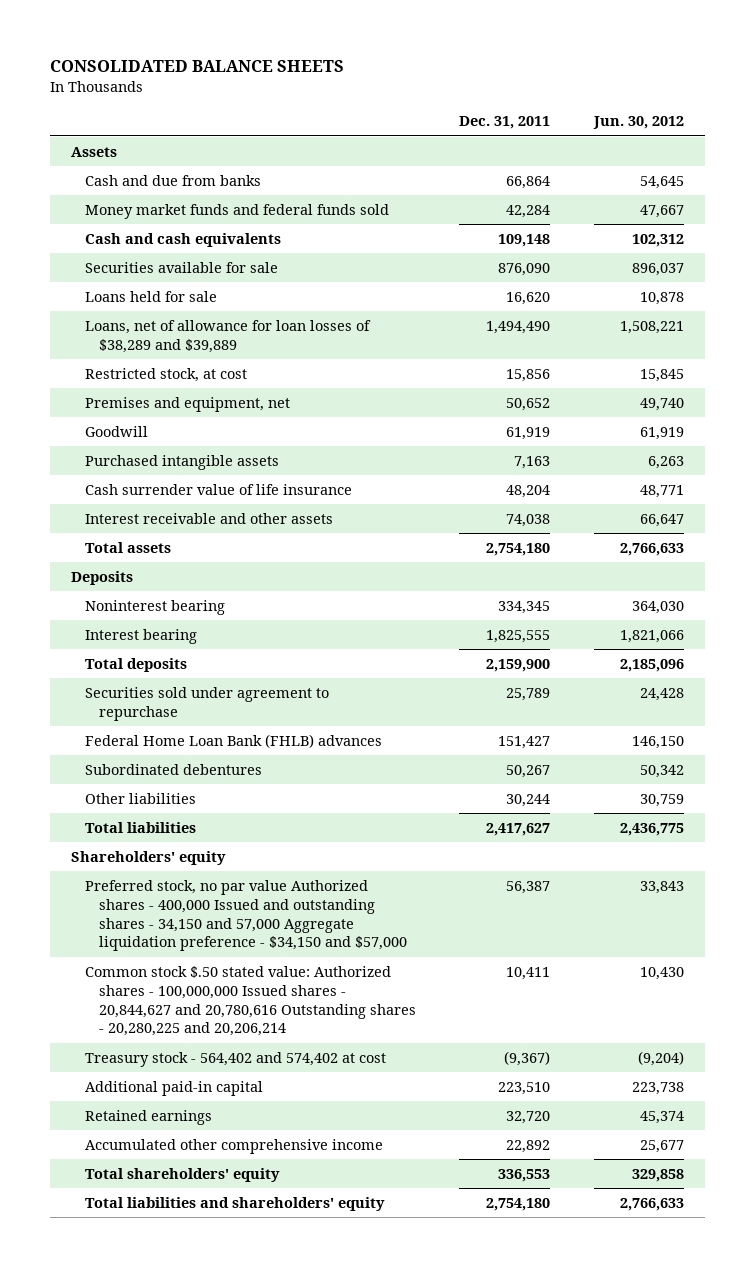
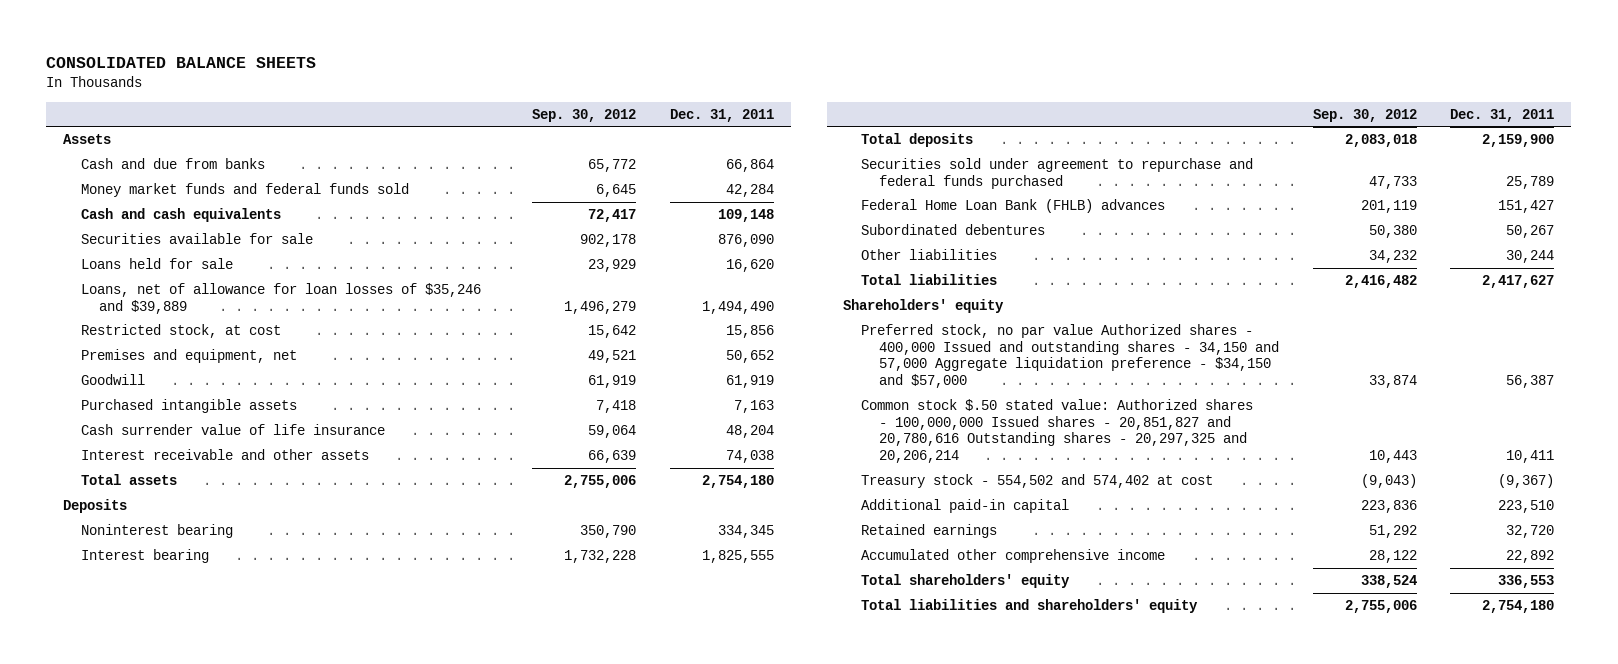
[592,116,684,130] Jun. 30, 2012 -> none
none -> [532,108,637,122] Sep. 30, 2012
[85,319,372,353] Loans, net of allowance for loan losses of $38,289 and $39,889 -> [80,283,481,314] Loans, net of allowance for loan losses of $35,246 and $39,889
[85,686,330,721] Securities sold under agreement to repurchase -> [861,158,1254,189] Securities sold under agreement to repurchase and federal funds purchased
[85,965,416,1037] Common stock $.50 stated value: Authorized shares - 100,000,000 Issued shares - 20,844,627 and 20,780,616 Outstanding shares - 20,280,225 and 20,206,214 -> [861,399,1254,464] Common stock $.50 stated value: Authorized shares - 100,000,000 Issued shares - 20,851,827 and 20,780,616 Outstanding shares - 20,297,325 and 20,206,214
[85,1051,387,1067] Treasury stock - 564,402 and 574,402 at cost -> [861,474,1214,489] Treasury stock - 554,502 and 574,402 at cost

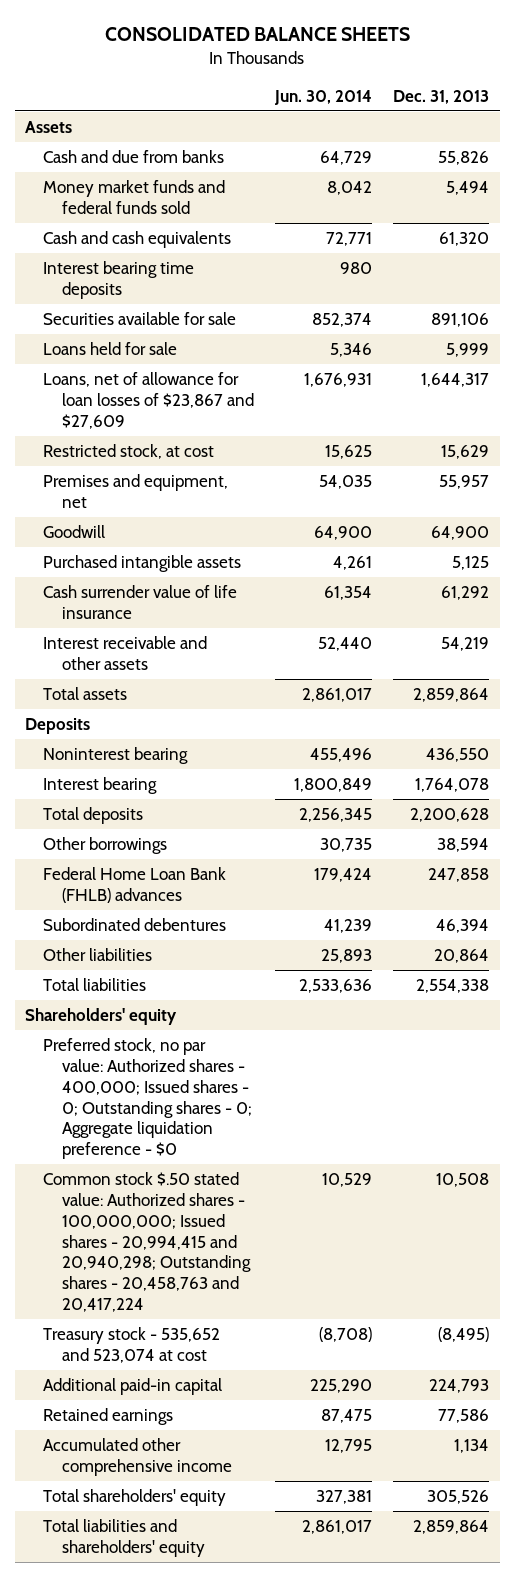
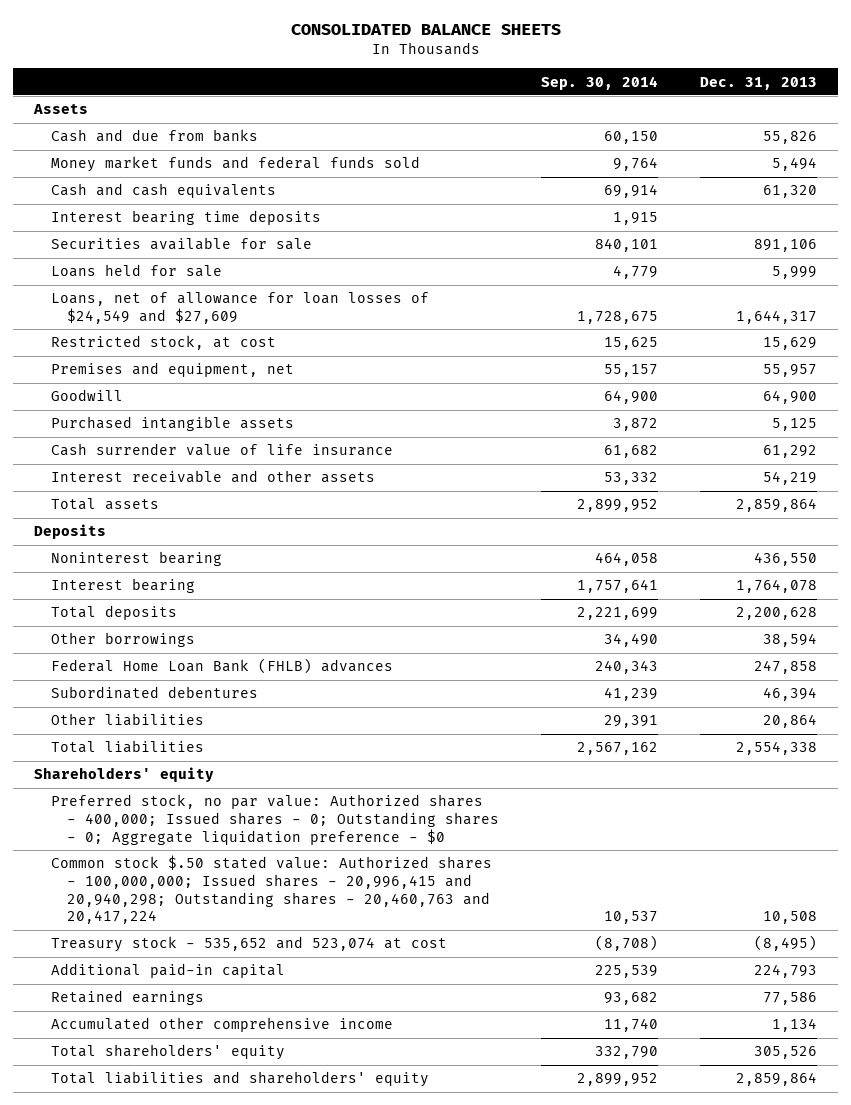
[273,89,372,105] Jun. 30, 2014 -> none
none -> [541,75,659,90] Sep. 30, 2014
[43,371,254,429] Loans, net of allowance for loan losses of $23,867 and $27,609 -> [50,292,429,325] Loans, net of allowance for loan losses of $24,549 and $27,609
[43,1171,251,1313] Common stock $.50 stated value: Authorized shares - 100,000,000; Issued shares - 20,994,415 and 20,940,298; Outstanding shares - 20,458,763 and 20,417,224 -> [50,855,492,925] Common stock $.50 stated value: Authorized shares - 100,000,000; Issued shares - 20,996,415 and 20,940,298; Outstanding shares - 20,460,763 and 20,417,224

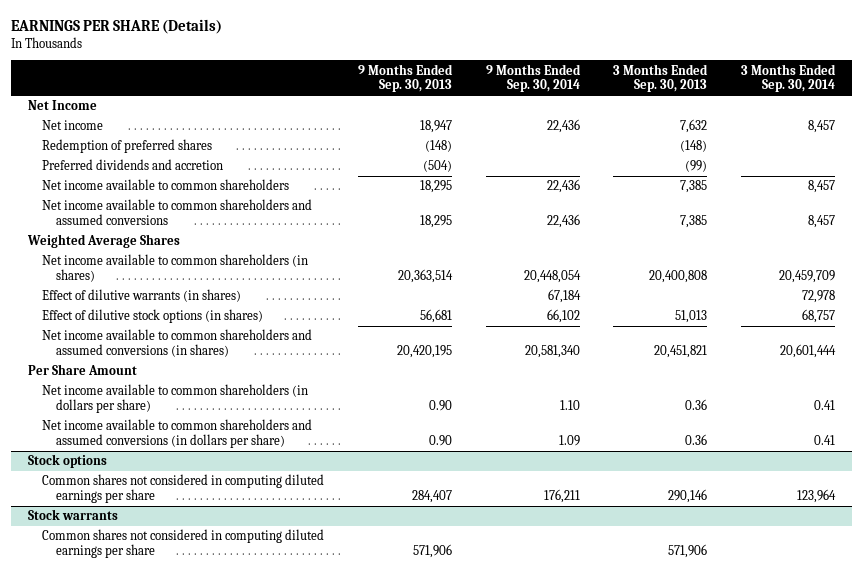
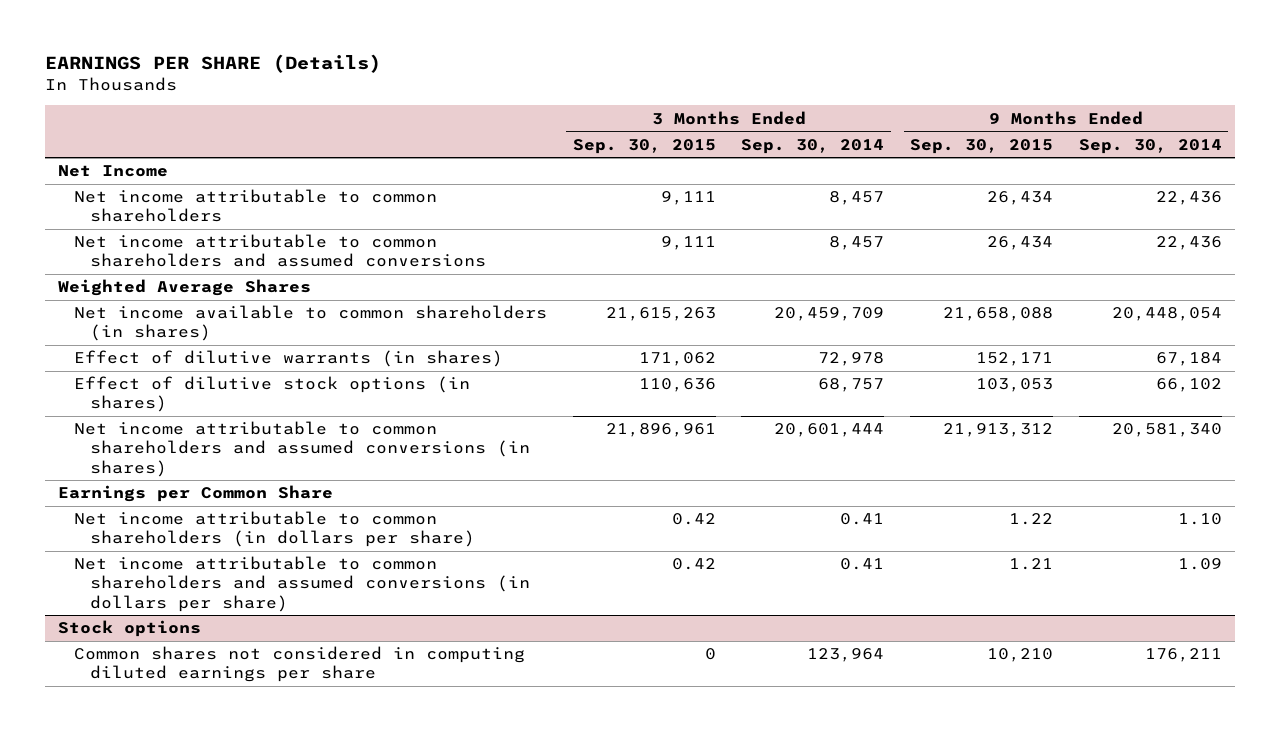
[357,63,453,93] 9 Months Ended Sep. 30, 2013 -> none
[613,63,709,93] 3 Months Ended Sep. 30, 2013 -> none
none -> [572,138,716,154] Sep. 30, 2015
none -> [910,138,1054,154] Sep. 30, 2015
[42,120,104,131] Net income -> none
[42,139,213,154] Redemption of preferred shares -> none
[42,159,224,171] Preferred dividends and accretion -> none
[42,179,290,191] Net income available to common shareholders -> [74,189,438,223] Net income attributable to common shareholders
[42,199,313,226] Net income available to common shareholders and assumed conversions -> [74,234,487,268] Net income attributable to common shareholders and assumed conversions
[42,329,313,358] Net income available to common shareholders and assumed conversions (in shares) -> [74,421,531,477] Net income attributable to common shareholders and assumed conversions (in shares)
[28,364,138,376] Per Share Amount -> [57,485,333,503] Earnings per Common Share
[42,384,309,414] Net income available to common shareholders (in dollars per share) -> [74,511,476,548] Net income attributable to common shareholders (in dollars per share)
[42,419,313,449] Net income available to common shareholders and assumed conversions (in dollars per share) -> [74,556,531,612] Net income attributable to common shareholders and assumed conversions (in dollars per share)
[28,509,119,521] Stock warrants -> none
[42,529,325,559] Common shares not considered in computing diluted earnings per share -> none

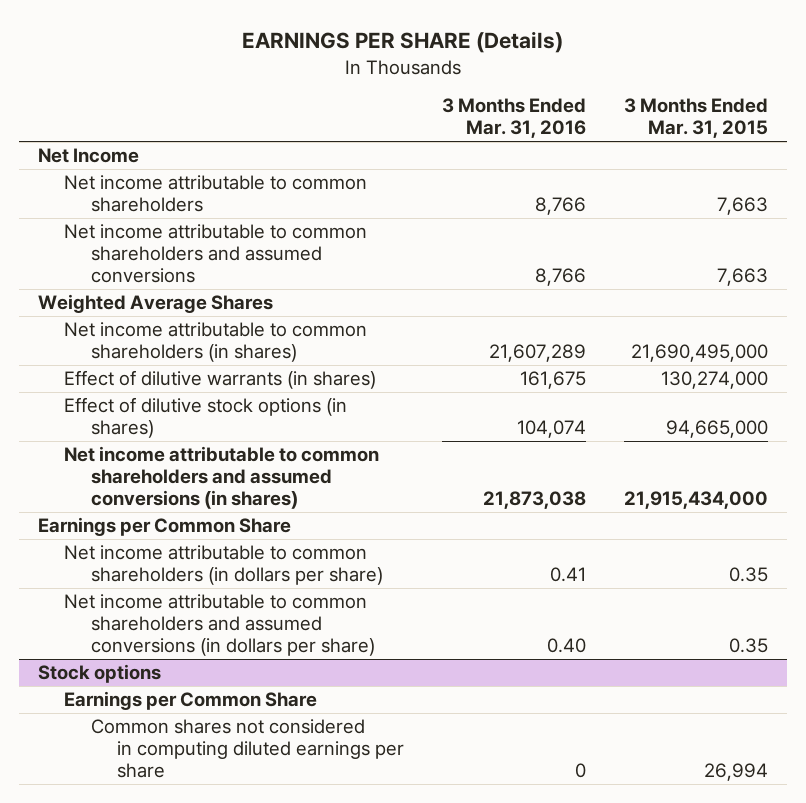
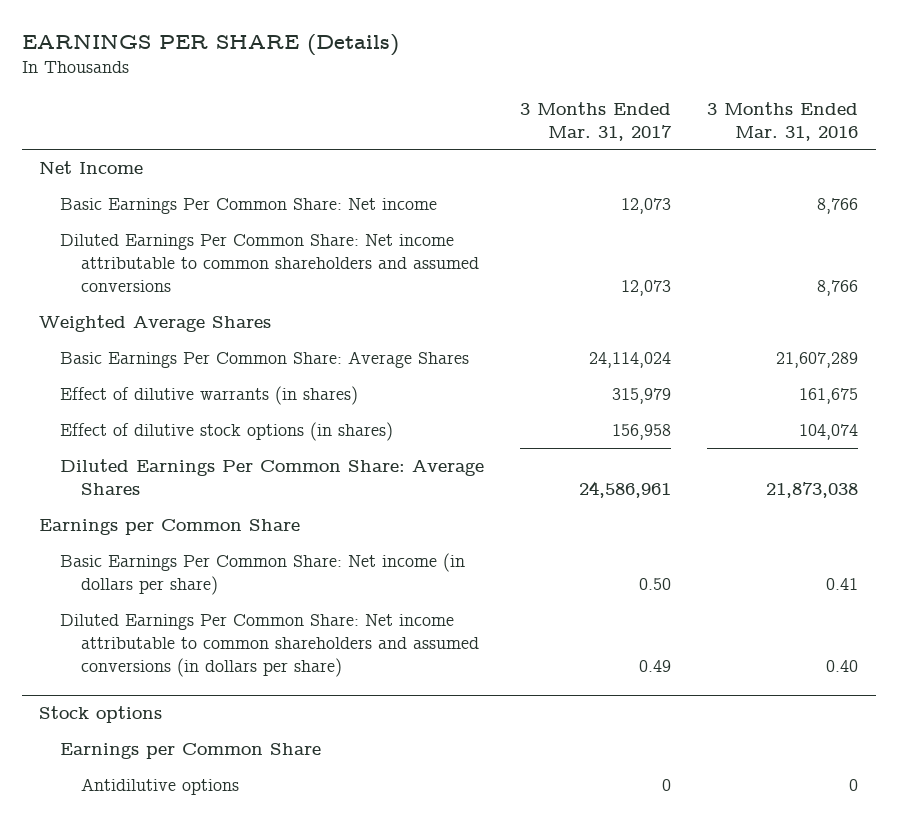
[624,98,769,139] 3 Months Ended Mar. 31, 2015 -> none
none -> [520,101,673,141] 3 Months Ended Mar. 31, 2017
[64,175,368,213] Net income attributable to common shareholders -> [60,198,438,215] Basic Earnings Per Common Share: Net income
[64,224,368,283] Net income attributable to common shareholders and assumed conversions -> [60,234,480,292] Diluted Earnings Per Common Share: Net income attributable to common shareholders and assumed conversions
[64,322,368,363] Net income attributable to common shareholders (in shares) -> [60,351,470,369] Basic Earnings Per Common Share: Average Shares
[64,446,380,509] Net income attributable to common shareholders and assumed conversions (in shares) -> [60,459,485,495] Diluted Earnings Per Common Share: Average Shares
[64,545,383,586] Net income attributable to common shareholders (in dollars per share) -> [60,553,466,595] Basic Earnings Per Common Share: Net income (in dollars per share)
[64,594,375,656] Net income attributable to common shareholders and assumed conversions (in dollars per share) -> [60,614,480,677] Diluted Earnings Per Common Share: Net income attributable to common shareholders and assumed conversions (in dollars per share)
[90,719,405,778] Common shares not considered in computing diluted earnings per share -> [81,778,240,796] Antidilutive options

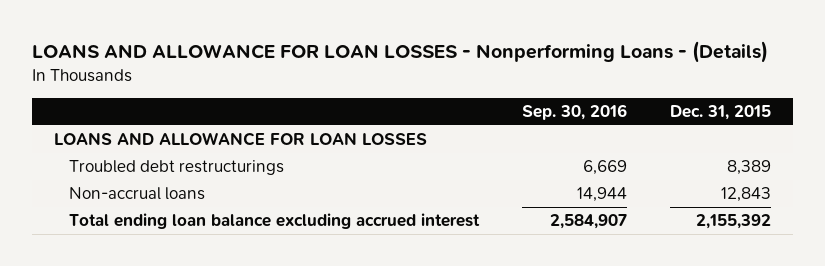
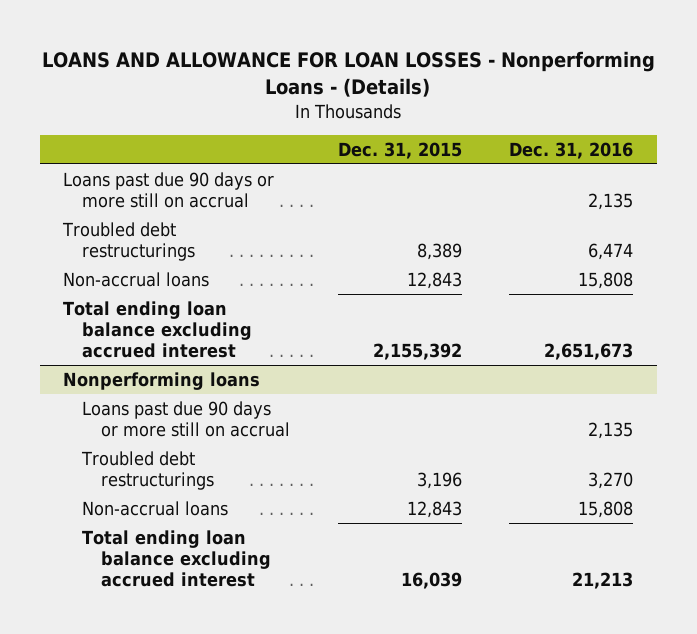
[522,103,628,120] Sep. 30, 2016 -> none
none -> [509,142,634,160] Dec. 31, 2016
[53,132,427,147] LOANS AND ALLOWANCE FOR LOAN LOSSES -> none
none -> [63,171,275,208] Loans past due 90 days or more still on accrual
none -> [63,371,261,390] Nonperforming loans
none -> [82,400,290,437] Loans past due 90 days or more still on accrual
none -> [81,450,214,490] Troubled debt restructurings
none -> [82,500,229,516] Non-accrual loans
none -> [82,529,271,587] Total ending loan balance excluding accrued interest

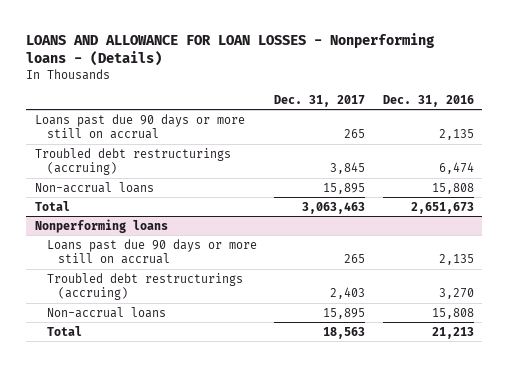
[42,50,656,98] LOANS AND ALLOWANCE FOR LOAN LOSSES - Nonperforming Loans - (Details) -> [26,32,436,66] LOANS AND ALLOWANCE FOR LOAN LOSSES - Nonperforming loans - (Details)
[337,142,462,160] Dec. 31, 2015 -> none
none -> [274,94,366,107] Dec. 31, 2017
[62,221,196,261] Troubled debt restructurings -> [35,147,232,176] Troubled debt restructurings (accruing)
[63,300,253,358] Total ending loan balance excluding accrued interest -> [35,200,71,211] Total
[81,450,214,490] Troubled debt restructurings -> [46,272,243,301] Troubled debt restructurings (accruing)
[82,529,271,587] Total ending loan balance excluding accrued interest -> [46,325,82,336] Total

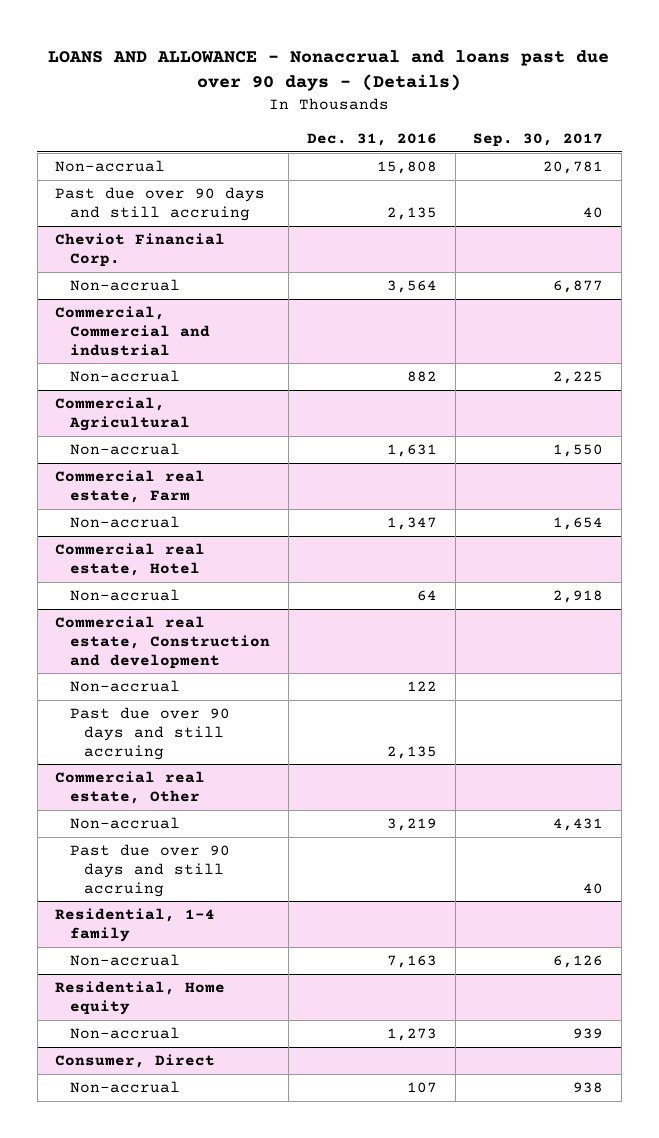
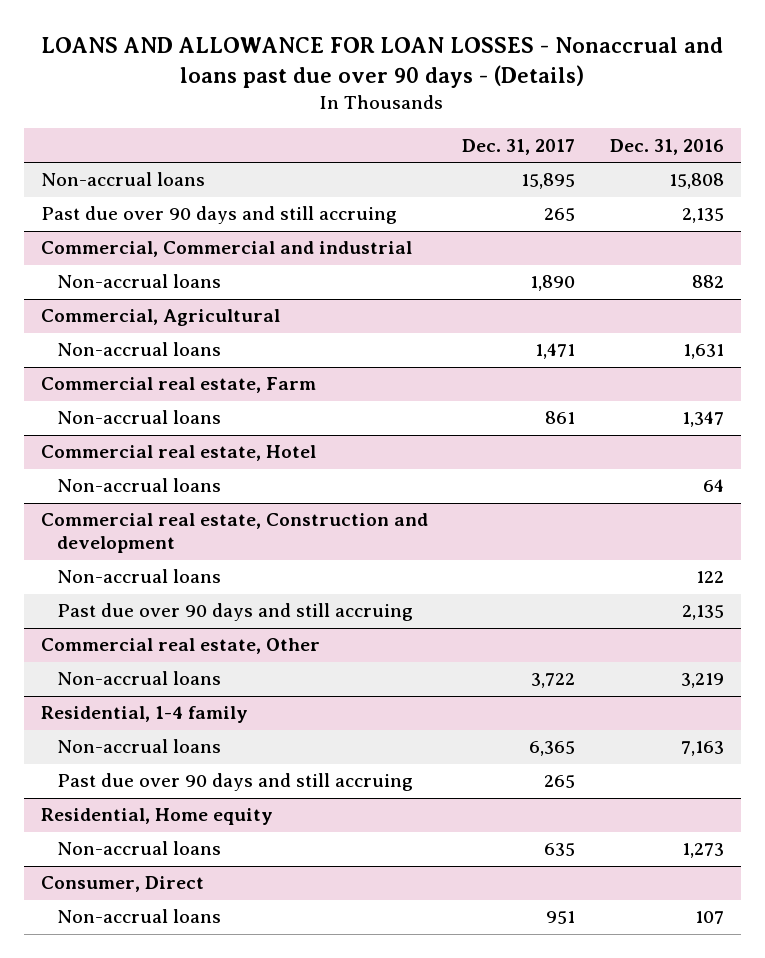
[48,49,610,91] LOANS AND ALLOWANCE - Nonaccrual and loans past due over 90 days - (Details) -> [41,37,724,89] LOANS AND ALLOWANCE FOR LOAN LOSSES - Nonaccrual and loans past due over 90 days - (Details)
[473,132,604,147] Sep. 30, 2017 -> none
none -> [462,138,576,155] Dec. 31, 2017
[55,160,166,173] Non-accrual -> [40,172,205,187] Non-accrual loans
[55,233,226,267] Cheviot Financial Corp. -> none
[69,279,180,292] Non-accrual -> none
[69,370,180,383] Non-accrual -> [56,274,221,289] Non-accrual loans
[69,443,180,456] Non-accrual -> [56,342,221,357] Non-accrual loans
[69,516,180,529] Non-accrual -> [56,410,221,425] Non-accrual loans
[69,589,180,602] Non-accrual -> [56,478,221,493] Non-accrual loans
[69,680,180,693] Non-accrual -> [56,569,221,584] Non-accrual loans
[69,844,230,897] Past due over 90 days and still accruing -> none
[69,817,180,830] Non-accrual -> [56,671,221,686] Non-accrual loans
[69,954,180,967] Non-accrual -> [56,739,221,754] Non-accrual loans
none -> [56,773,413,792] Past due over 90 days and still accruing
[69,1027,180,1040] Non-accrual -> [56,841,221,856] Non-accrual loans
[69,1081,180,1094] Non-accrual -> [56,909,221,924] Non-accrual loans

